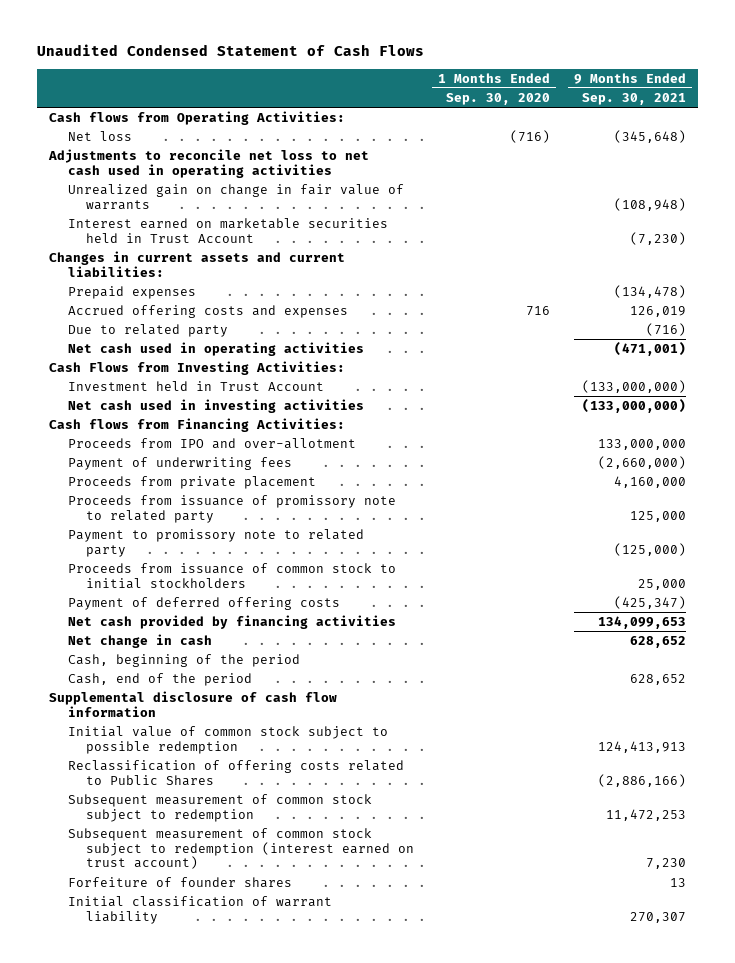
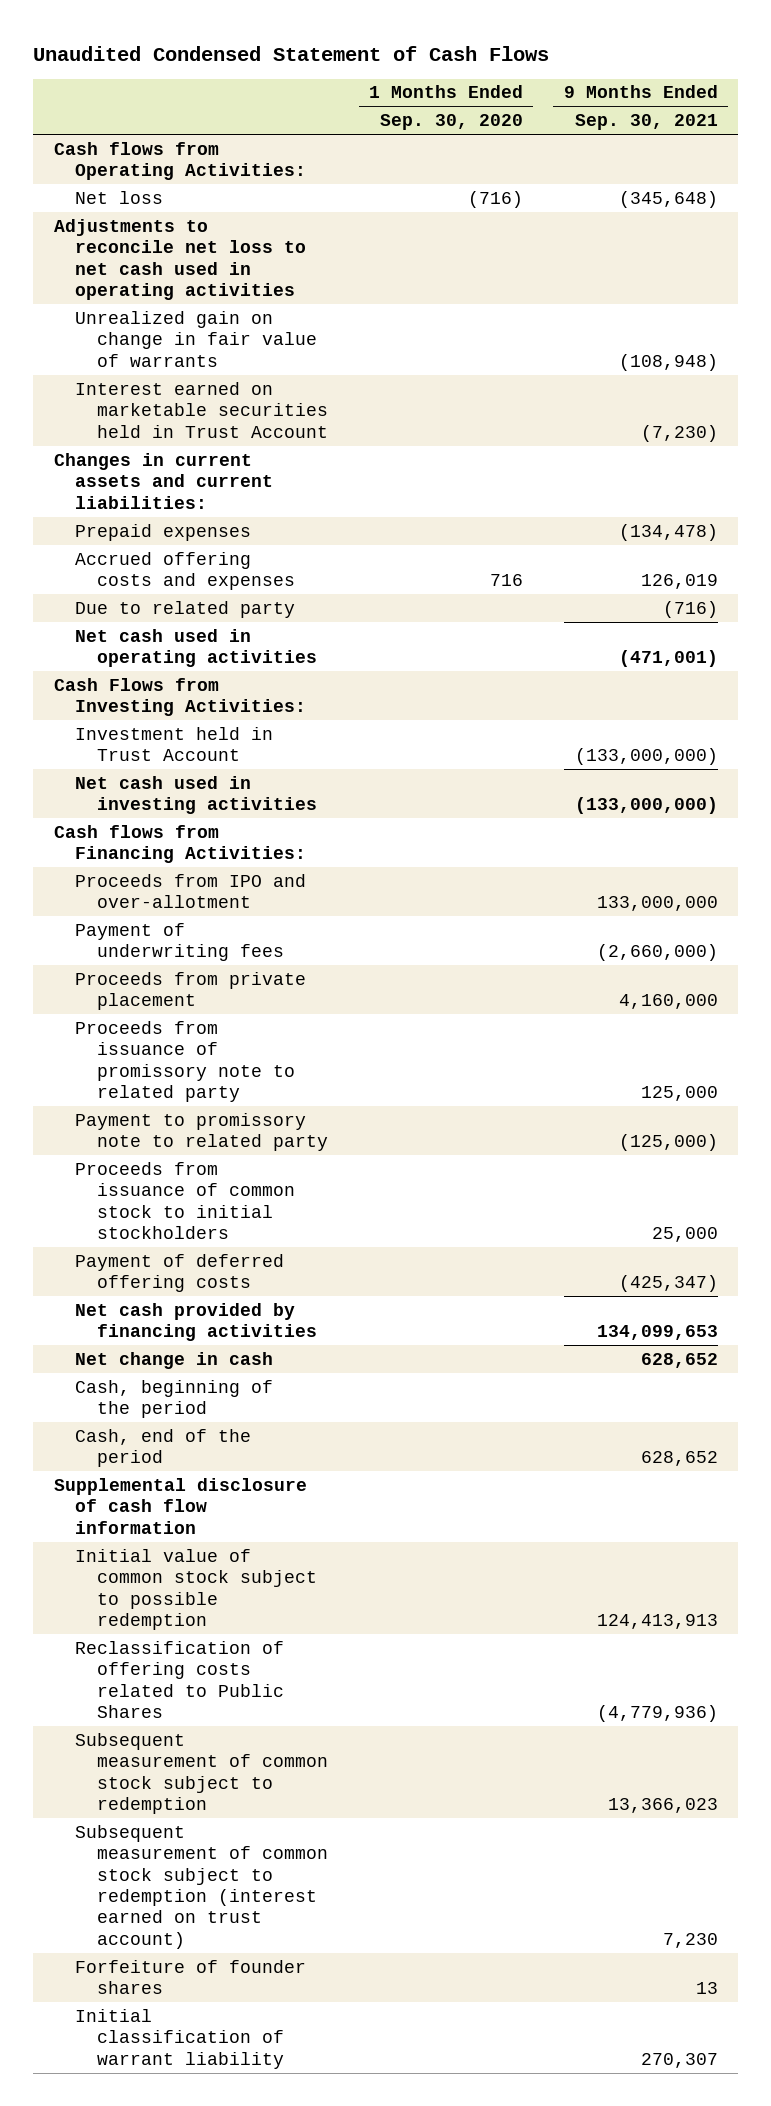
[598,773,687,787] (2,886,166) -> [596,1704,718,1722] (4,779,936)
[606,808,687,821] 11,472,253 -> [607,1797,718,1813] 13,366,023

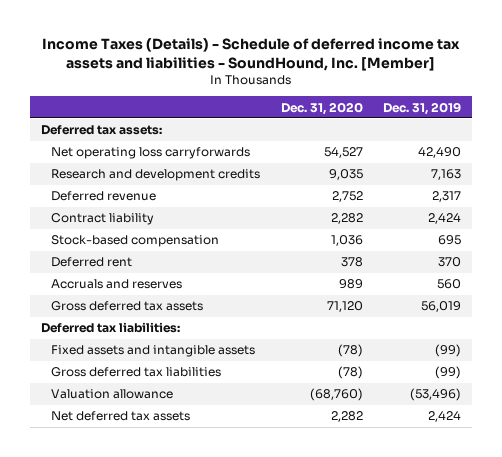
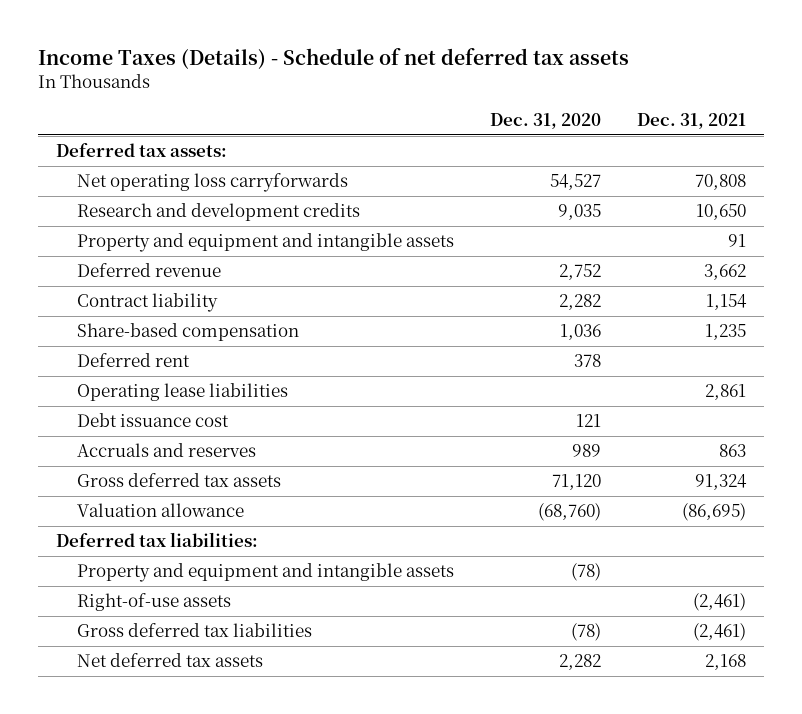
[41,38,460,71] Income Taxes (Details) - Schedule of deferred income tax assets and liabilities - SoundHound, Inc. [Member] -> [38,47,630,69] Income Taxes (Details) - Schedule of net deferred tax assets
[383,101,462,115] Dec. 31, 2019 -> none
none -> [636,113,746,130] Dec. 31, 2021
none -> [76,233,454,253] Property and equipment and intangible assets
[51,235,220,248] Stock-based compensation -> [76,323,299,342] Share-based compensation
none -> [76,383,288,402] Operating lease liabilities
none -> [76,413,229,428] Debt issuance cost
[51,389,174,400] Valuation allowance -> [76,503,244,518] Valuation allowance
[51,345,256,358] Fixed assets and intangible assets -> [76,563,454,583] Property and equipment and intangible assets
none -> [76,593,231,612] Right-of-use assets

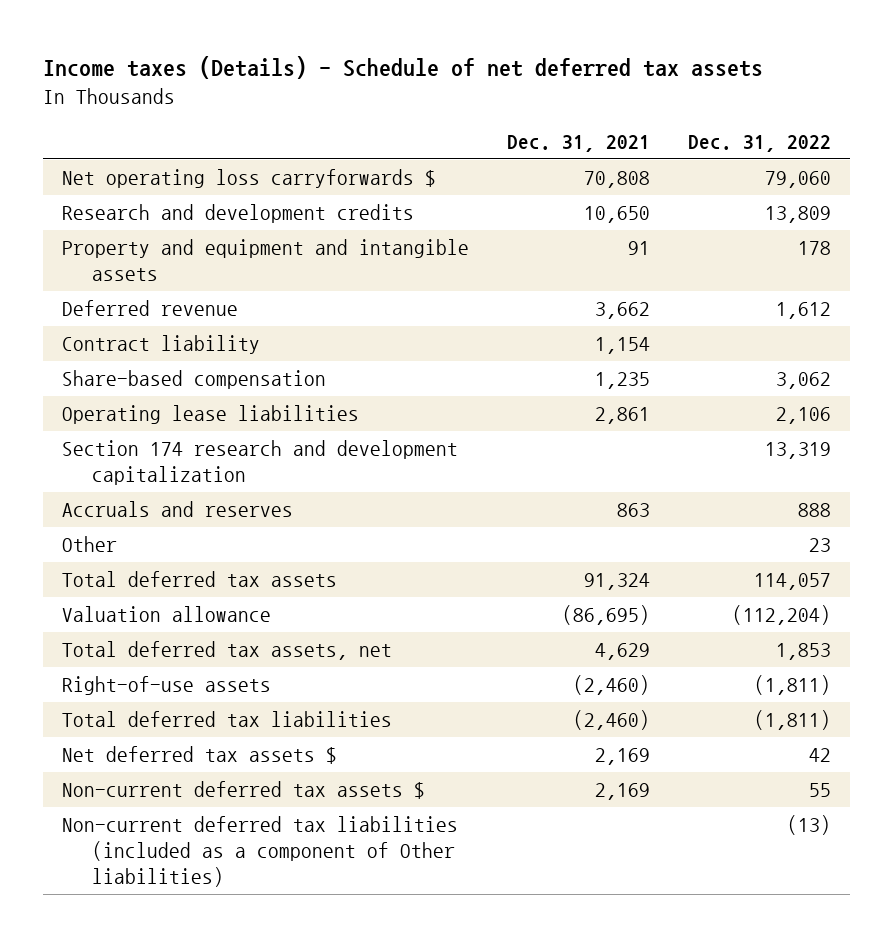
[38,47,630,69] Income Taxes (Details) - Schedule of net deferred tax assets -> [42,55,763,79] Income taxes (Details) - Schedule of net deferred tax assets
[489,113,601,130] Dec. 31, 2020 -> none
none -> [687,134,831,152] Dec. 31, 2022
[56,143,228,158] Deferred tax assets: -> none
[76,173,348,193] Net operating loss carryforwards -> [61,169,436,189] Net operating loss carryforwards $
[76,353,190,368] Deferred rent -> none
[76,413,229,428] Debt issuance cost -> none
none -> [61,440,458,485] Section 174 research and development capitalization
none -> [61,536,117,553] Other
[76,473,281,488] Gross deferred tax assets -> [61,571,337,588] Total deferred tax assets
[56,532,259,548] Deferred tax liabilities: -> none
[76,563,454,583] Property and equipment and intangible assets -> none
none -> [61,641,392,661] Total deferred tax assets, net
[692,593,746,612] (2,461) -> [572,675,650,696] (2,460)
[76,623,312,638] Gross deferred tax liabilities -> [61,711,392,728] Total deferred tax liabilities
[692,623,746,642] (2,461) -> [572,710,650,731] (2,460)
[76,653,263,668] Net deferred tax assets -> [61,746,337,765] Net deferred tax assets $
[704,654,746,671] 2,168 -> [594,748,650,766] 2,169
none -> [61,781,425,800] Non-current deferred tax assets $
none -> [61,816,458,887] Non-current deferred tax liabilities (included as a component of Other liabilities)

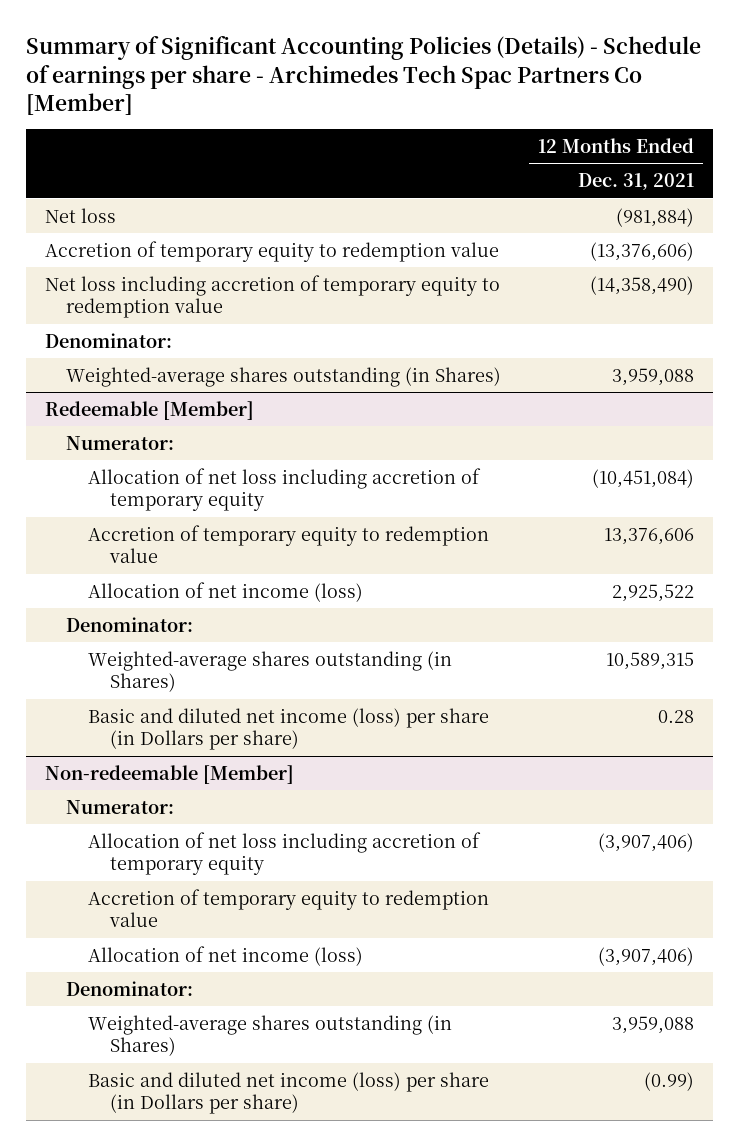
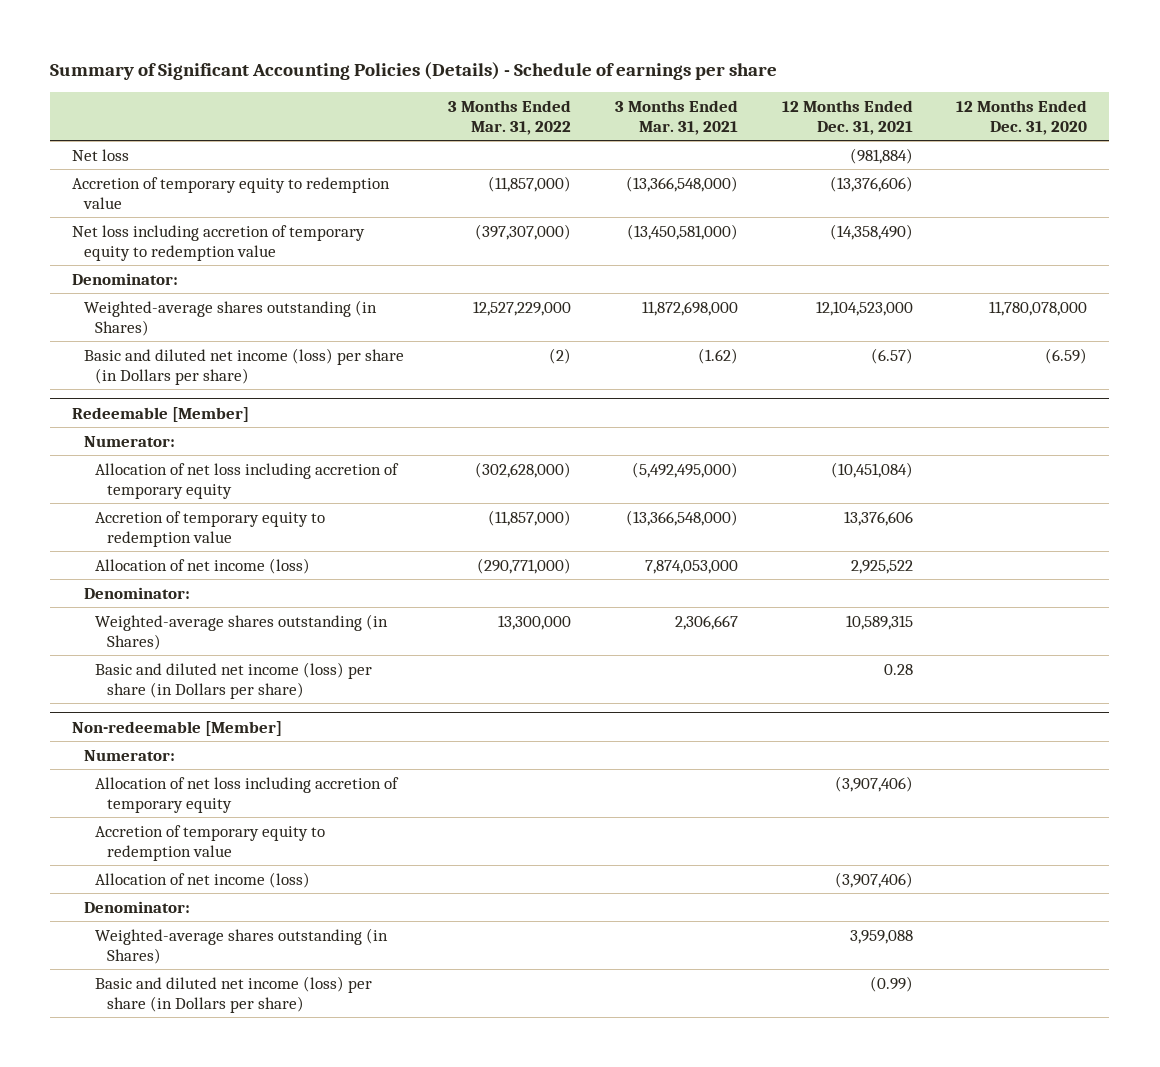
[26,36,702,115] Summary of Significant Accounting Policies (Details) - Schedule of earnings per share - Archimedes Tech Spac Partners Co [Member] -> [50,61,778,80] Summary of Significant Accounting Policies (Details) - Schedule of earnings per share
none -> [447,99,571,135] 3 Months Ended Mar. 31, 2022
none -> [614,99,738,135] 3 Months Ended Mar. 31, 2021
none -> [956,99,1088,135] 12 Months Ended Dec. 31, 2020
[612,367,695,386] 3,959,088 -> [815,300,913,316] 12,104,523,000
none -> [83,347,404,385] Basic and diluted net income (loss) per share (in Dollars per share)

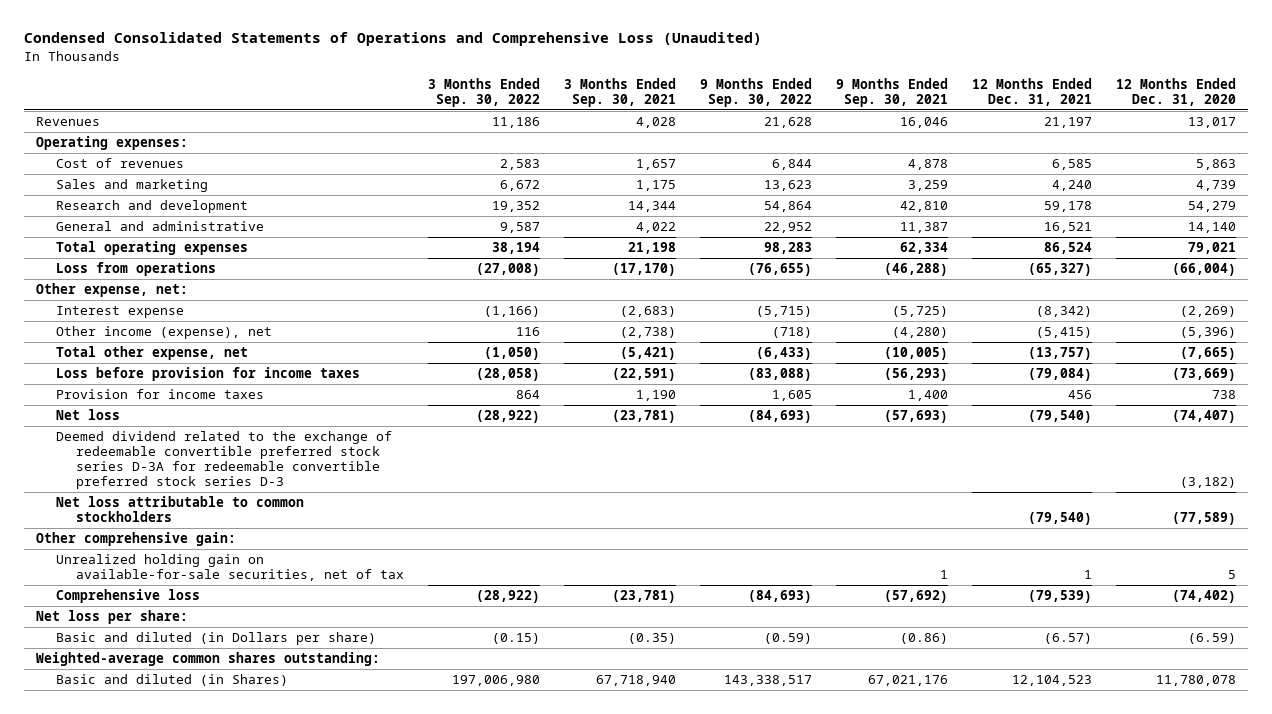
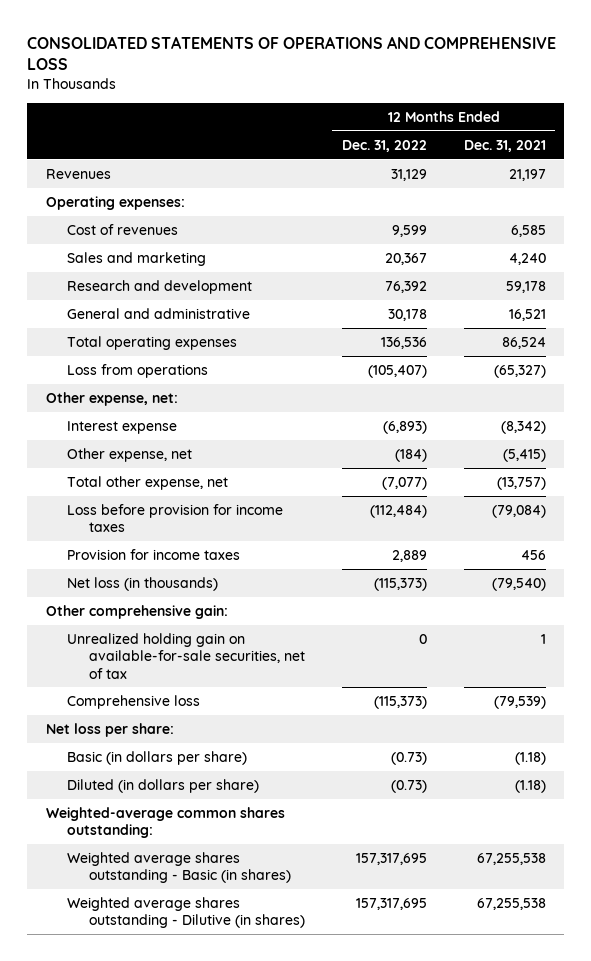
[23,32,762,47] Condensed Consolidated Statements of Operations and Comprehensive Loss (Unaudited) -> [27,35,557,71] CONSOLIDATED STATEMENTS OF OPERATIONS AND COMPREHENSIVE LOSS
[427,77,540,107] 3 Months Ended Sep. 30, 2022 -> none
[563,77,676,107] 3 Months Ended Sep. 30, 2021 -> none
[699,77,812,107] 9 Months Ended Sep. 30, 2022 -> none
[835,77,948,107] 9 Months Ended Sep. 30, 2021 -> none
[1116,77,1237,106] 12 Months Ended Dec. 31, 2020 -> none
none -> [341,139,427,152] Dec. 31, 2022
[55,326,272,340] Other income (expense), net -> [67,447,193,462] Other expense, net
[55,431,392,489] Deemed dividend related to the exchange of redeemable convertible preferred stock series D-3A for redeemable convertible preferred stock series D-3 -> none
[55,496,304,523] Net loss attributable to common stockholders -> none
[55,409,120,421] Net loss -> [67,576,219,591] Net loss (in thousands)
[55,632,376,646] Basic and diluted (in Dollars per share) -> [67,750,248,765] Basic (in dollars per share)
[1044,633,1093,645] (6.57) -> [514,751,546,765] (1.18)
none -> [67,778,260,793] Diluted (in dollars per share)
[55,674,288,687] Basic and diluted (in Shares) -> [67,851,291,884] Weighted average shares outstanding - Basic (in shares)
[1012,675,1093,687] 12,104,523 -> [476,852,546,865] 67,255,538
none -> [67,896,305,929] Weighted average shares outstanding - Dilutive (in shares)

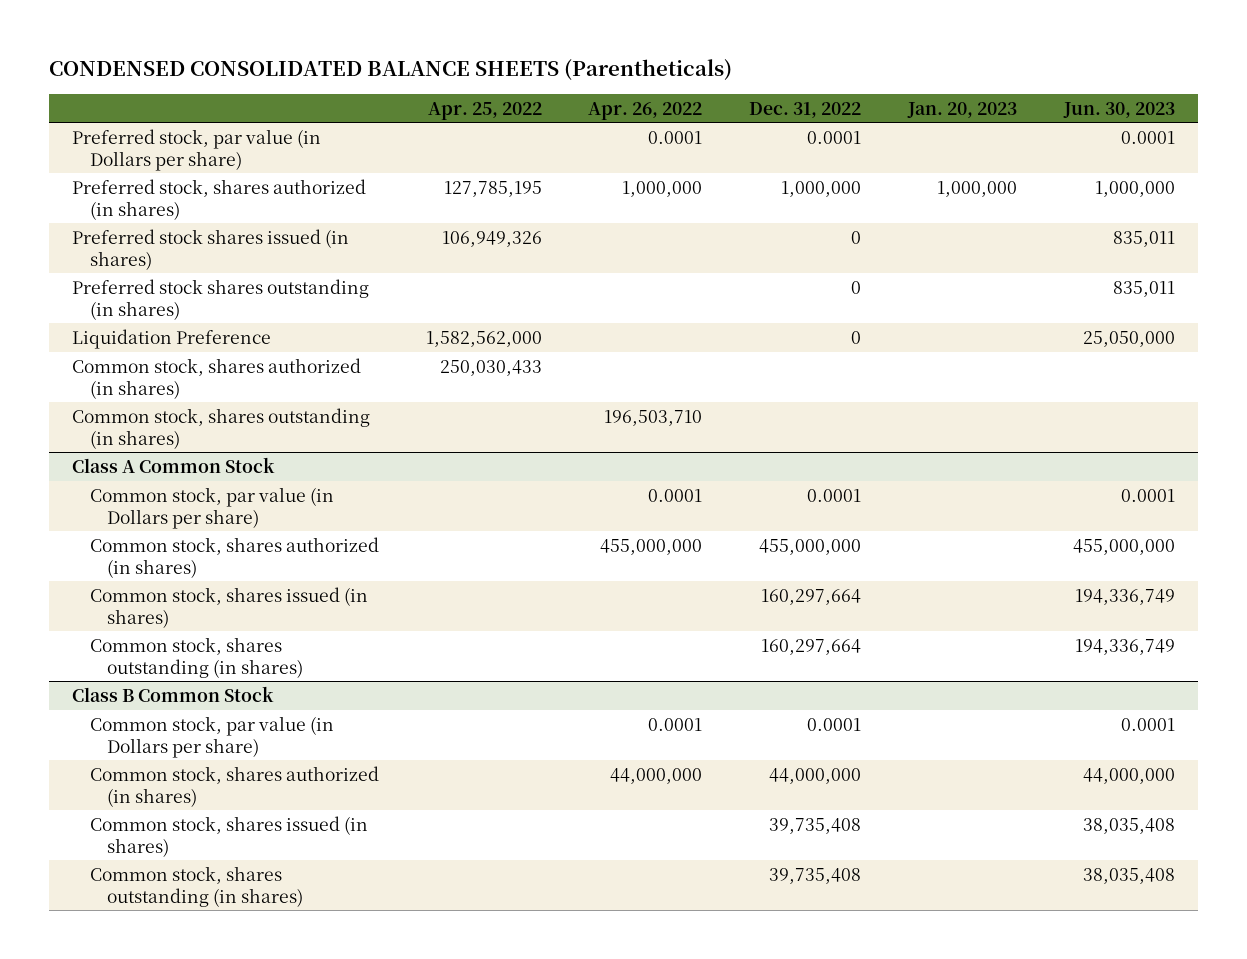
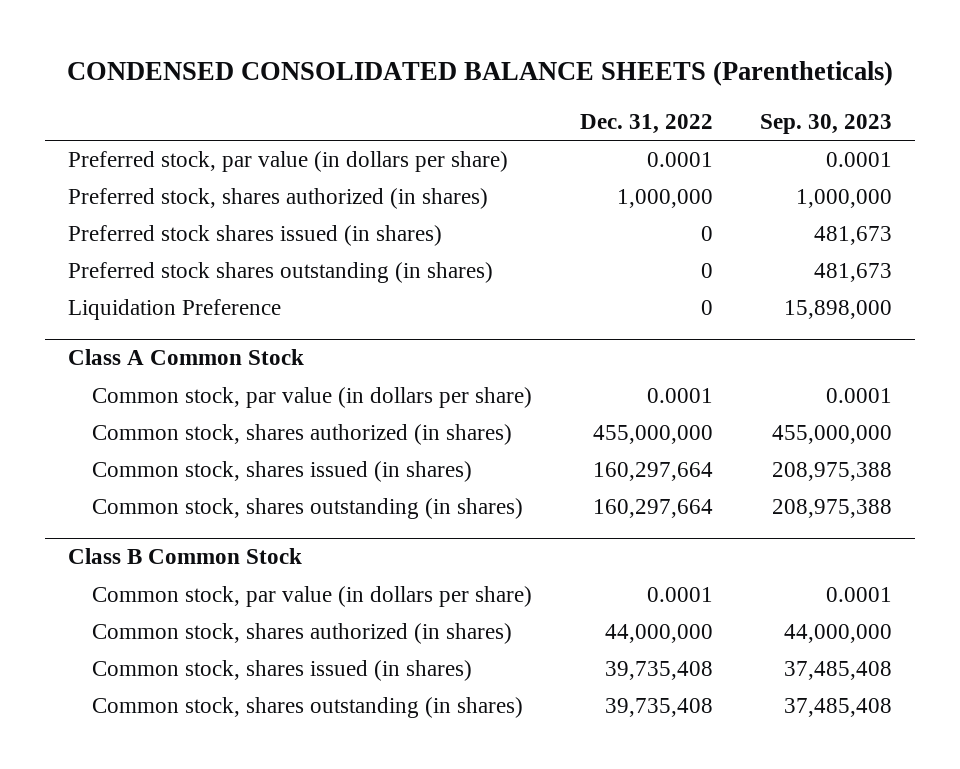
[427,101,542,120] Apr. 25, 2022 -> none
[588,101,703,120] Apr. 26, 2022 -> none
[906,101,1017,118] Jan. 20, 2023 -> none
[1062,101,1175,118] Jun. 30, 2023 -> none
none -> [759,114,892,135] Sep. 30, 2023
[72,128,322,171] Preferred stock, par value (in Dollars per share) -> [68,151,509,173] Preferred stock, par value (in dollars per share)
[72,357,362,399] Common stock, shares authorized (in shares) -> none
[72,407,371,449] Common stock, shares outstanding (in shares) -> none
[89,486,334,529] Common stock, par value (in Dollars per share) -> [92,387,533,409] Common stock, par value (in dollars per share)
[89,715,334,758] Common stock, par value (in Dollars per share) -> [92,586,533,608] Common stock, par value (in dollars per share)

